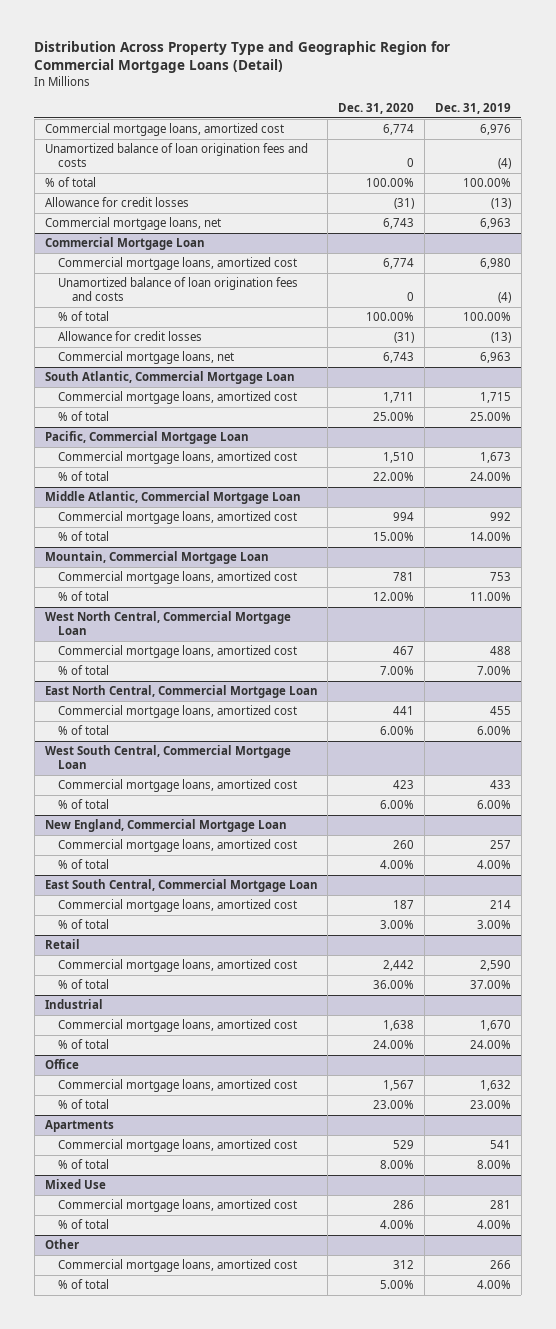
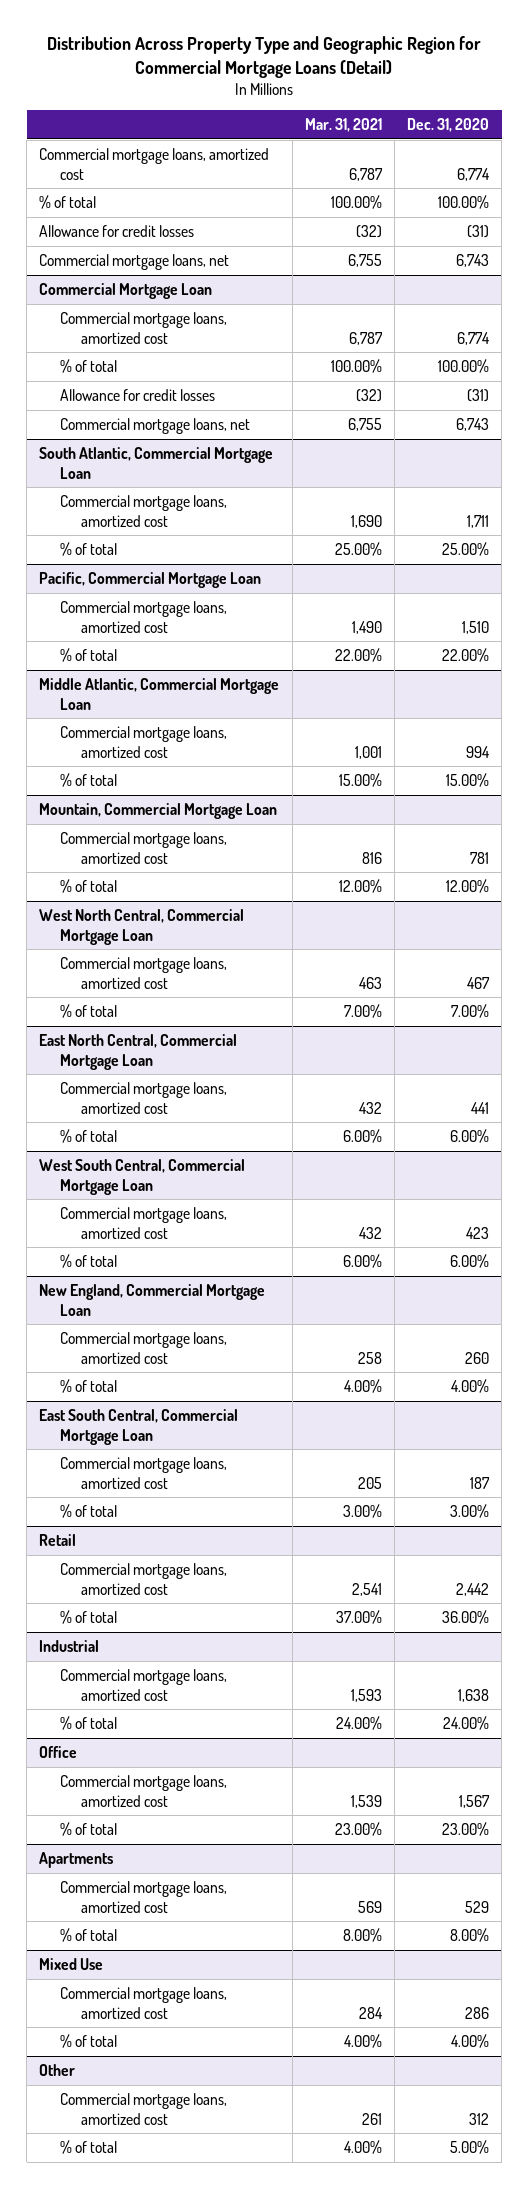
[435,102,512,114] Dec. 31, 2019 -> none
none -> [304,118,382,133] Mar. 31, 2021
[44,143,308,168] Unamortized balance of loan origination fees and costs -> none
[58,277,299,302] Unamortized balance of loan origination fees and costs -> none

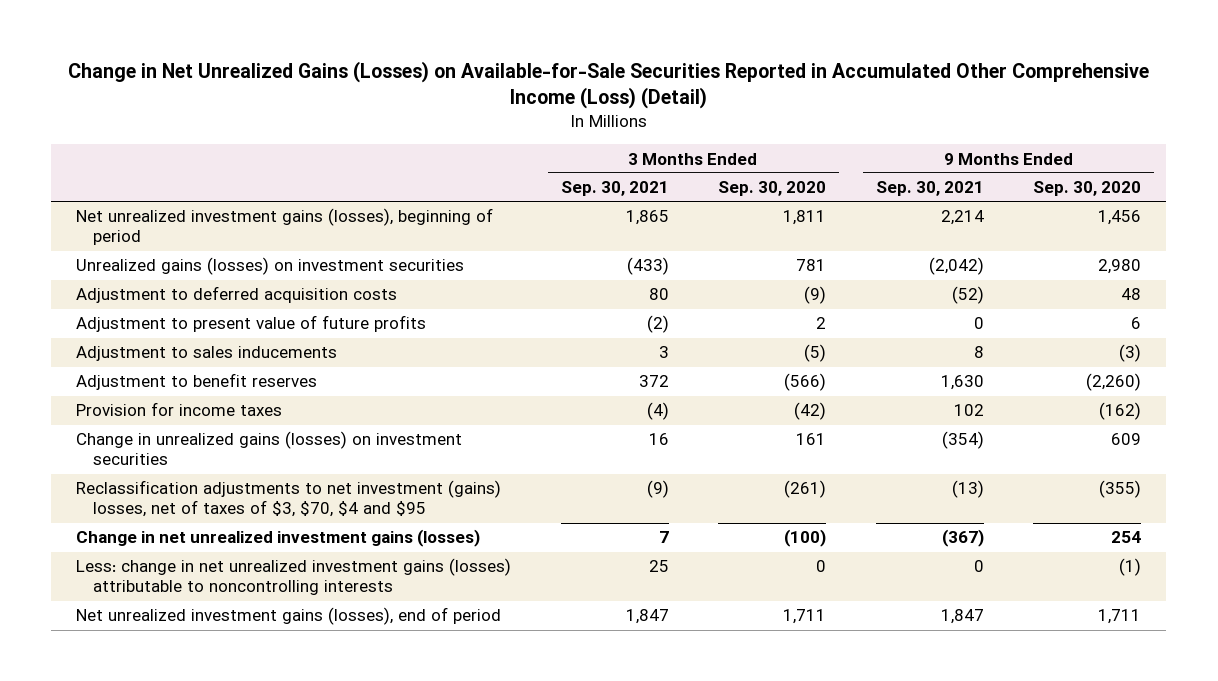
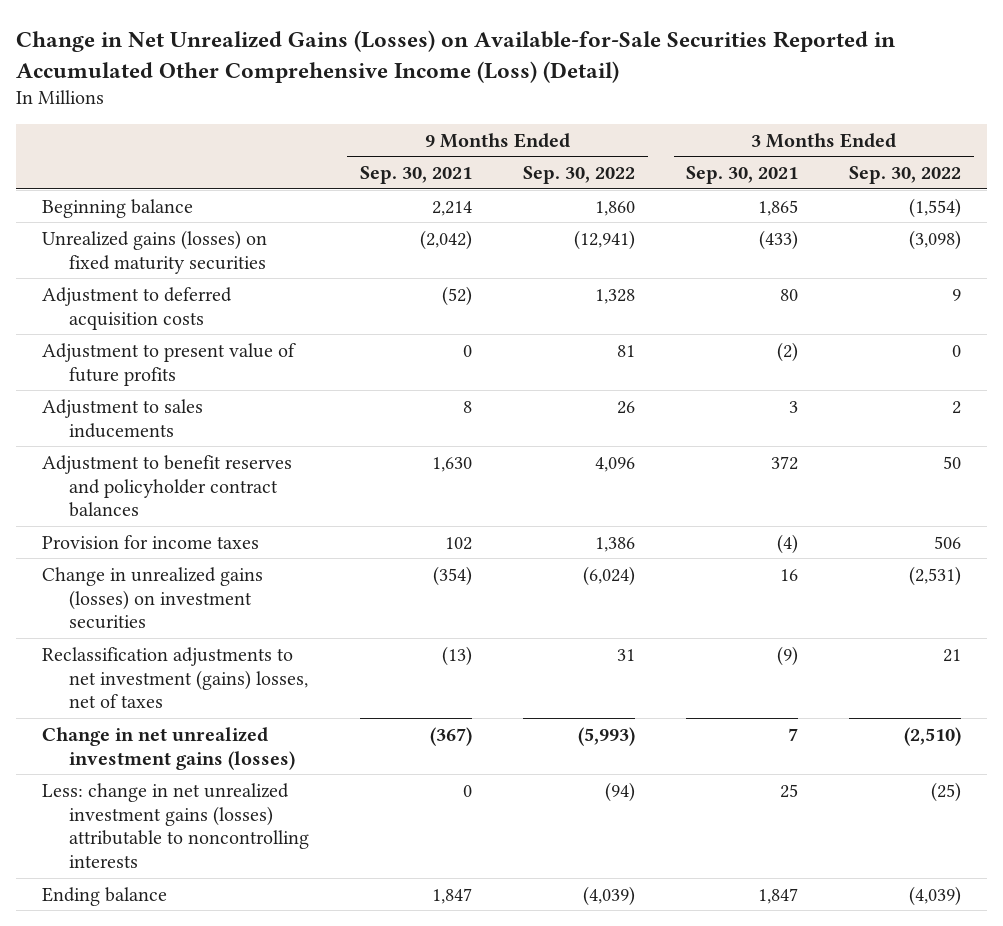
[718,181,827,197] Sep. 30, 2020 -> none
[1033,181,1142,197] Sep. 30, 2020 -> none
none -> [523,166,636,185] Sep. 30, 2022
none -> [849,166,962,185] Sep. 30, 2022
[76,208,494,246] Net unrealized investment gains (losses), beginning of period -> [41,198,193,218] Beginning balance
[76,257,465,276] Unrealized gains (losses) on investment securities -> [41,229,267,274] Unrealized gains (losses) on fixed maturity securities
[76,373,318,391] Adjustment to benefit reserves -> [41,454,292,518] Adjustment to benefit reserves and policyholder contract balances
[76,480,502,518] Reclassification adjustments to net investment (gains) losses, net of taxes of $3, $70, $4 and $95 -> [41,646,308,709] Reclassification adjustments to net investment (gains) losses, net of taxes
[76,607,502,626] Net unrealized investment gains (losses), end of period -> [41,886,167,906] Ending balance

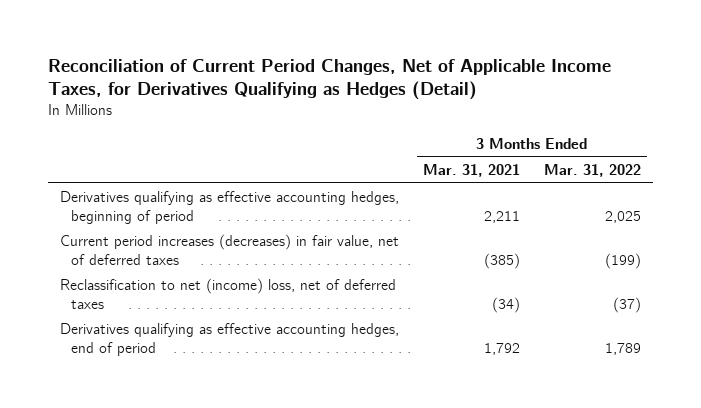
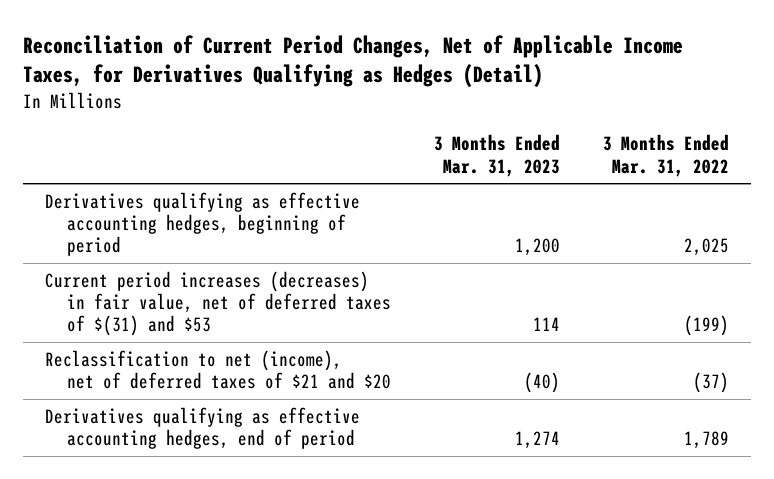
[423,163,521,177] Mar. 31, 2021 -> none
none -> [434,134,561,177] 3 Months Ended Mar. 31, 2023
[60,234,400,265] Current period increases (decreases) in fair value, net of deferred taxes -> [44,270,392,337] Current period increases (decreases) in fair value, net of deferred taxes of $(31) and $53
[60,278,397,309] Reclassification to net (income) loss, net of deferred taxes -> [44,349,392,390] Reclassification to net (income), net of deferred taxes of $21 and $20

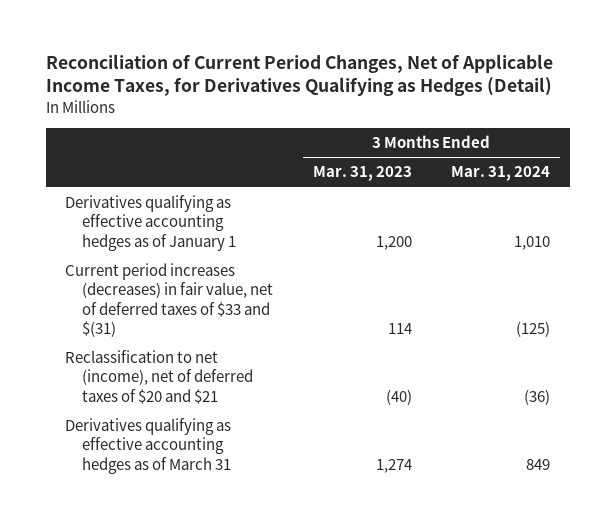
[603,134,730,177] 3 Months Ended Mar. 31, 2022 -> none
none -> [450,166,550,182] Mar. 31, 2024
[44,191,360,257] Derivatives qualifying as effective accounting hedges, beginning of period -> [65,195,237,251] Derivatives qualifying as effective accounting hedges as of January 1
[44,270,392,337] Current period increases (decreases) in fair value, net of deferred taxes of $(31) and $53 -> [65,263,274,338] Current period increases (decreases) in fair value, net of deferred taxes of $33 and $(31)
[44,349,392,390] Reclassification to net (income), net of deferred taxes of $21 and $20 -> [65,350,254,404] Reclassification to net (income), net of deferred taxes of $20 and $21
[44,406,360,450] Derivatives qualifying as effective accounting hedges, end of period -> [65,418,232,474] Derivatives qualifying as effective accounting hedges as of March 31

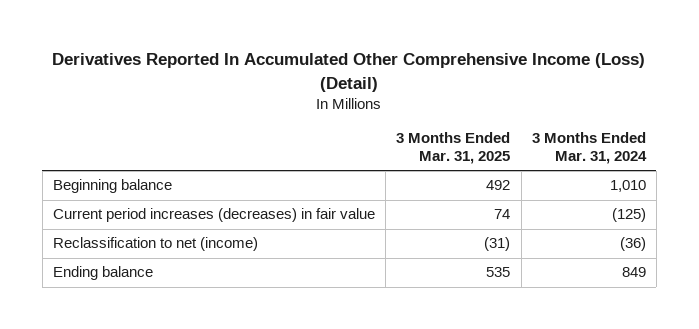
[45,53,553,97] Reconciliation of Current Period Changes, Net of Applicable Income Taxes, for Derivatives Qualifying as Hedges (Detail) -> [52,53,646,92] Derivatives Reported In Accumulated Other Comprehensive Income (Loss) (Detail)
[312,166,412,182] Mar. 31, 2023 -> none
none -> [396,131,511,165] 3 Months Ended Mar. 31, 2025
[65,195,237,251] Derivatives qualifying as effective accounting hedges as of January 1 -> [53,179,173,194] Beginning balance
[65,263,274,338] Current period increases (decreases) in fair value, net of deferred taxes of $33 and $(31) -> [53,208,376,223] Current period increases (decreases) in fair value
[65,350,254,404] Reclassification to net (income), net of deferred taxes of $20 and $21 -> [53,237,259,252] Reclassification to net (income)
[65,418,232,474] Derivatives qualifying as effective accounting hedges as of March 31 -> [53,266,154,281] Ending balance

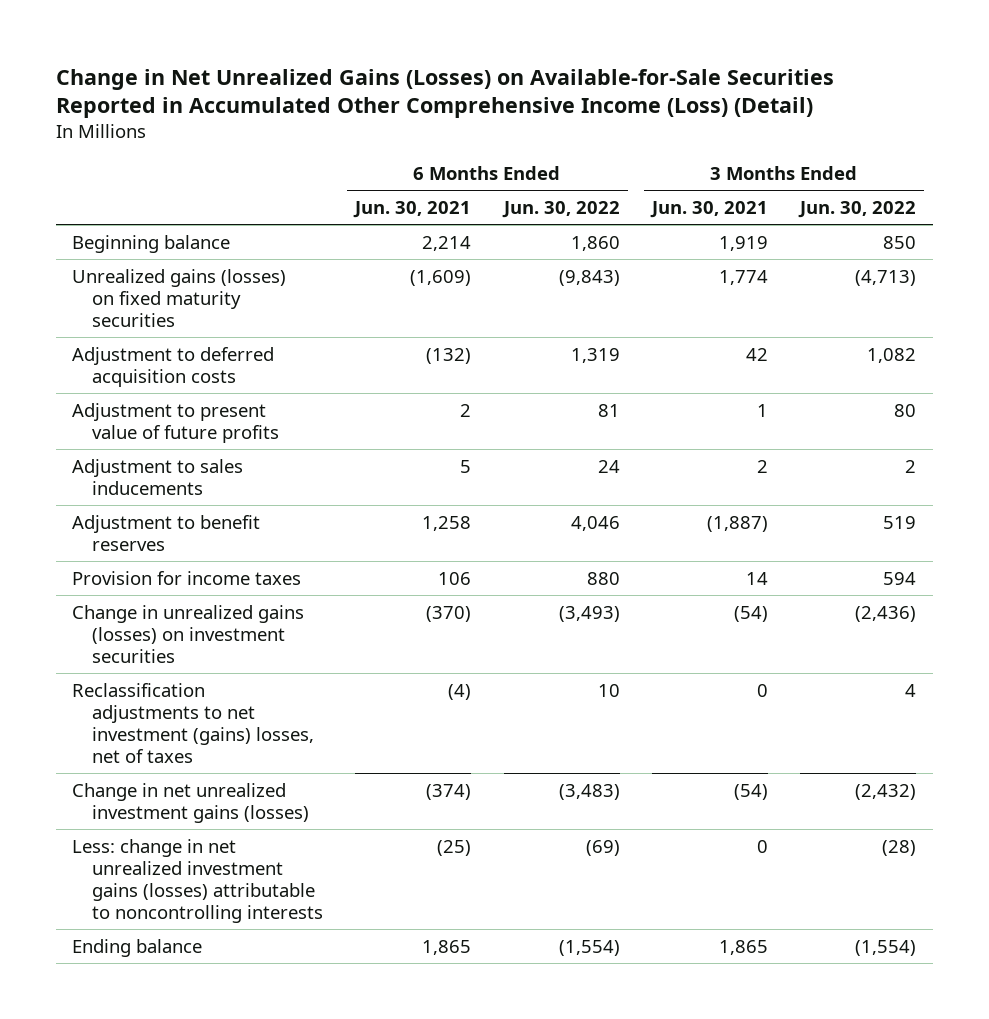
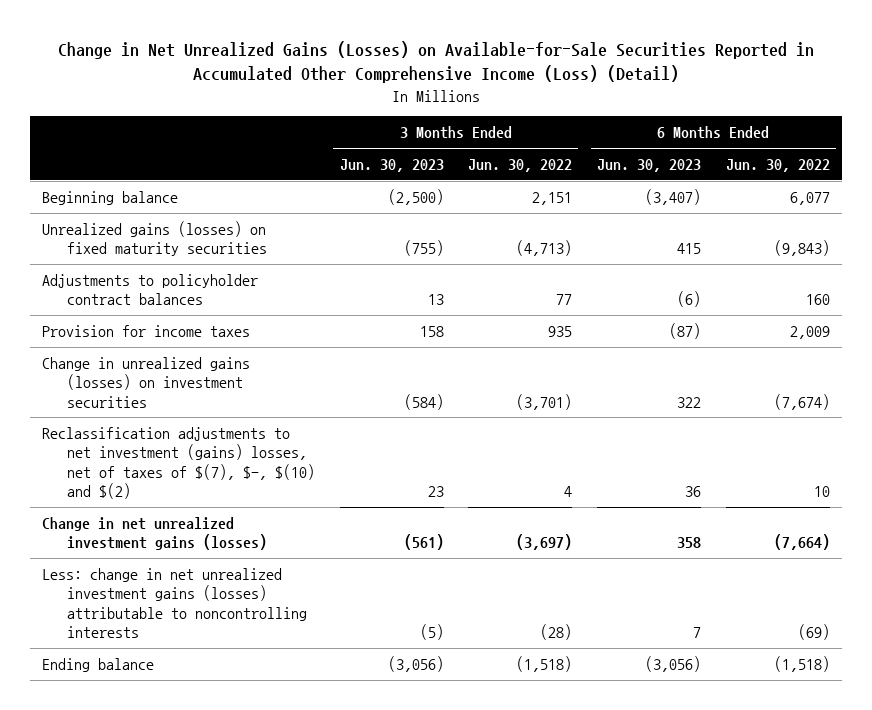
[353,201,472,219] Jun. 30, 2021 -> none
[649,201,768,219] Jun. 30, 2021 -> none
none -> [339,158,444,172] Jun. 30, 2023
none -> [596,158,701,172] Jun. 30, 2023
[570,235,620,251] 1,860 -> [789,191,830,205] 6,077
[883,235,917,249] 850 -> [532,191,573,205] 2,151
[72,346,275,387] Adjustment to deferred acquisition costs -> none
[72,402,279,443] Adjustment to present value of future profits -> none
[72,458,244,495] Adjustment to sales inducements -> none
[72,514,261,551] Adjustment to benefit reserves -> none
none -> [42,273,259,306] Adjustments to policyholder contract balances
[586,571,620,585] 880 -> [789,325,830,339] 2,009
[883,571,917,585] 594 -> [548,325,573,337] 935
[558,605,620,622] (3,493) -> [773,393,830,410] (7,674)
[855,605,917,622] (2,436) -> [516,393,573,410] (3,701)
[72,682,314,763] Reclassification adjustments to net investment (gains) losses, net of taxes -> [42,426,315,499] Reclassification adjustments to net investment (gains) losses, net of taxes of $(7), $-, $(10) and $(2)
[558,783,620,800] (3,483) -> [773,534,830,551] (7,664)
[855,783,917,800] (2,432) -> [516,534,573,551] (3,697)
[558,939,620,956] (1,554) -> [773,655,830,672] (1,518)
[855,939,917,956] (1,554) -> [516,655,573,672] (1,518)

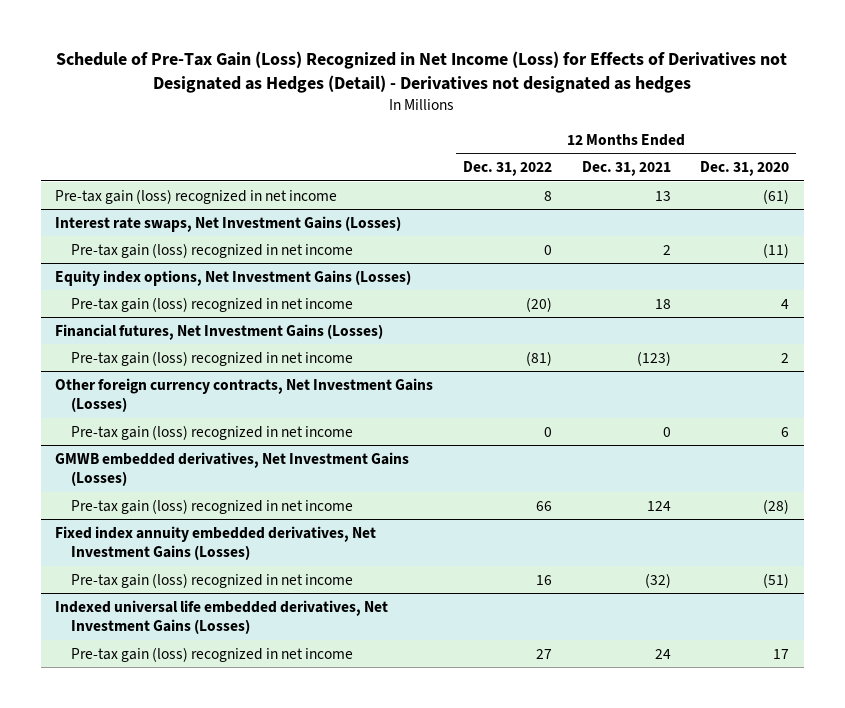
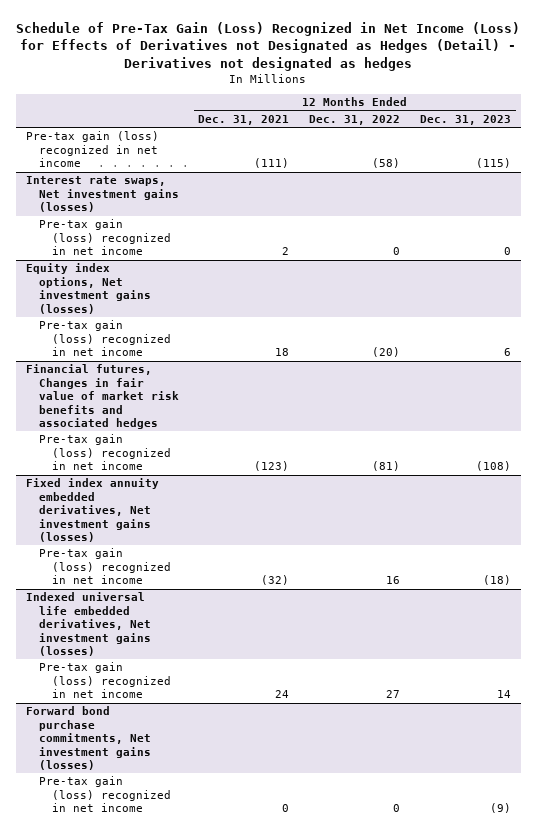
[700,161,790,177] Dec. 31, 2020 -> none
none -> [420,114,512,125] Dec. 31, 2023
[543,190,552,201] 8 -> [372,158,401,169] (58)
[654,190,671,201] 13 -> [254,158,290,169] (111)
[55,215,402,232] Interest rate swaps, Net Investment Gains (Losses) -> [25,176,179,213] Interest rate swaps, Net investment gains (losses)
[55,269,412,286] Equity index options, Net Investment Gains (Losses) -> [25,263,151,314] Equity index options, Net investment gains (losses)
[55,323,384,340] Financial futures, Net Investment Gains (Losses) -> none
none -> [25,364,179,430] Financial futures, Changes in fair value of market risk benefits and associated hedges
[55,377,434,413] Other foreign currency contracts, Net Investment Gains (Losses) -> none
[71,424,354,440] Pre-tax gain (loss) recognized in net income -> none
[55,451,410,487] GMWB embedded derivatives, Net Investment Gains (Losses) -> none
[71,498,354,514] Pre-tax gain (loss) recognized in net income -> none
[55,525,377,561] Fixed index annuity embedded derivatives, Net Investment Gains (Losses) -> [25,478,159,543] Fixed index annuity embedded derivatives, Net investment gains (losses)
[55,599,389,635] Indexed universal life embedded derivatives, Net Investment Gains (Losses) -> [25,592,151,657] Indexed universal life embedded derivatives, Net investment gains (losses)
none -> [25,706,151,771] Forward bond purchase commitments, Net investment gains (losses)
none -> [38,776,171,813] Pre-tax gain (loss) recognized in net income

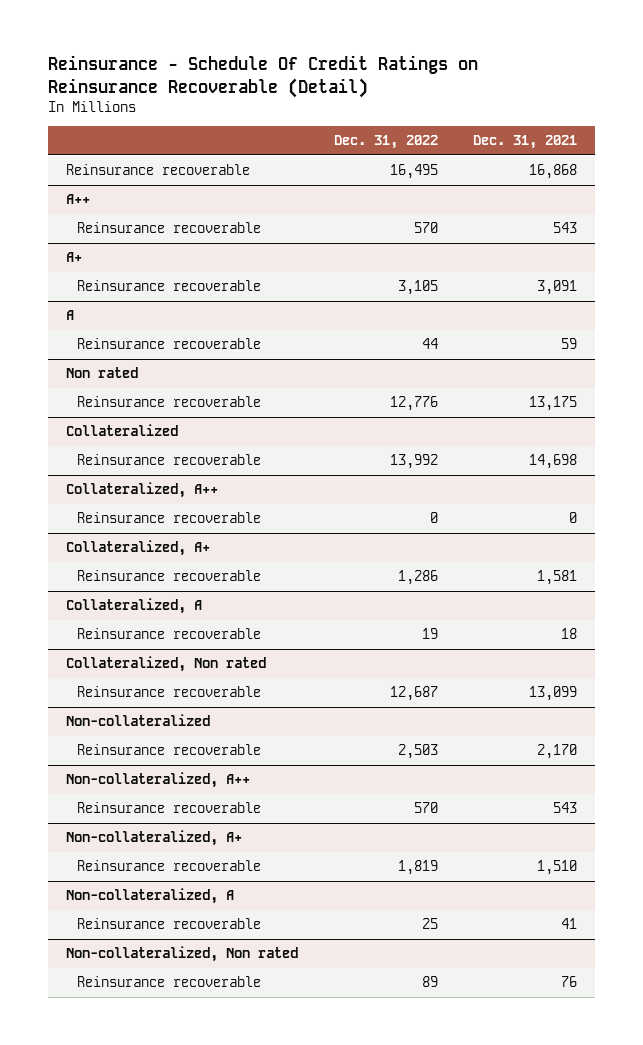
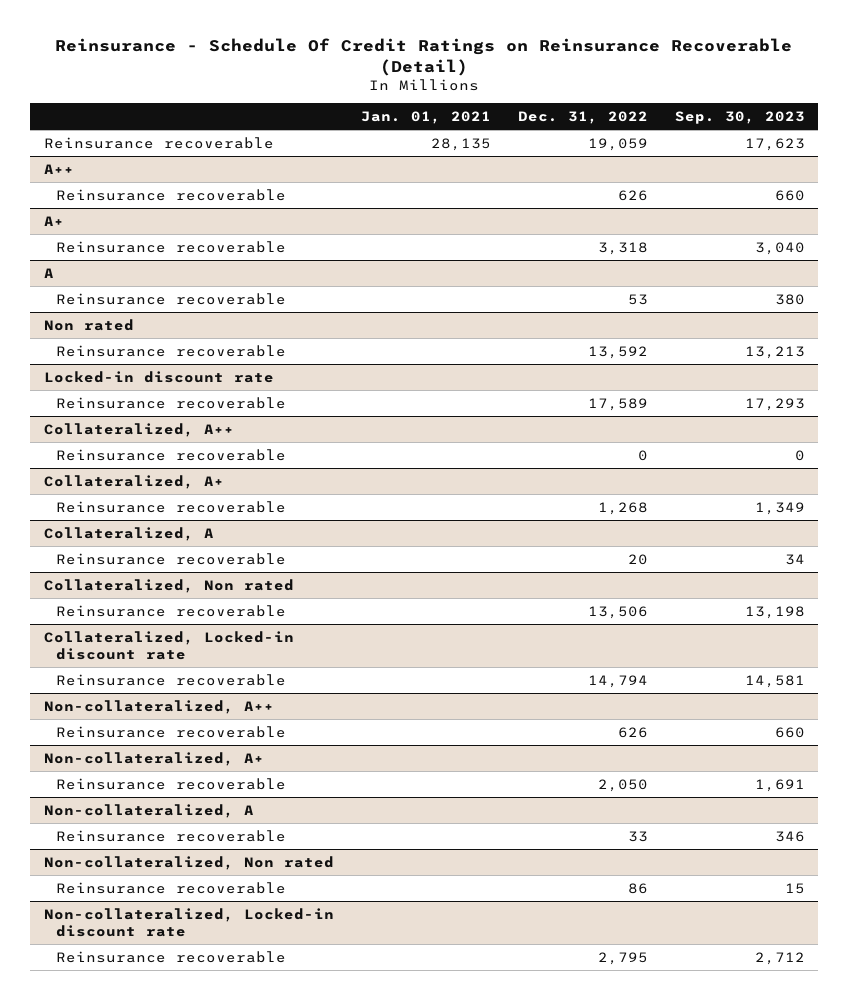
[473,135,578,150] Dec. 31, 2021 -> none
none -> [360,110,491,124] Jan. 01, 2021
none -> [674,110,805,124] Sep. 30, 2023
[389,164,438,180] 16,495 -> [587,137,648,151] 19,059
[413,222,438,234] 570 -> [617,189,648,201] 626
[397,280,438,296] 3,105 -> [597,241,648,255] 3,318
[421,338,438,350] 44 -> [627,293,648,305] 53
[66,424,179,437] Collateralized -> none
[389,396,438,412] 12,776 -> [587,345,648,359] 13,592
none -> [43,370,274,383] Locked-in discount rate
[389,454,438,470] 13,992 -> [587,397,648,411] 17,589
[397,570,438,586] 1,286 -> [597,501,648,515] 1,268
[421,628,438,640] 19 -> [627,553,648,565] 20
[66,714,211,727] Non-collateralized -> none
[389,686,438,702] 12,687 -> [587,605,648,619] 13,506
none -> [43,630,294,660] Collateralized, Locked-in discount rate
[397,744,438,760] 2,503 -> [587,674,648,688] 14,794
[413,802,438,814] 570 -> [617,726,648,738] 626
[397,860,438,876] 1,819 -> [597,778,648,792] 2,050
[421,918,438,930] 25 -> [627,830,648,842] 33
[421,976,438,988] 89 -> [627,882,648,894] 86
none -> [43,907,334,937] Non-collateralized, Locked-in discount rate
none -> [55,950,286,963] Reinsurance recoverable

